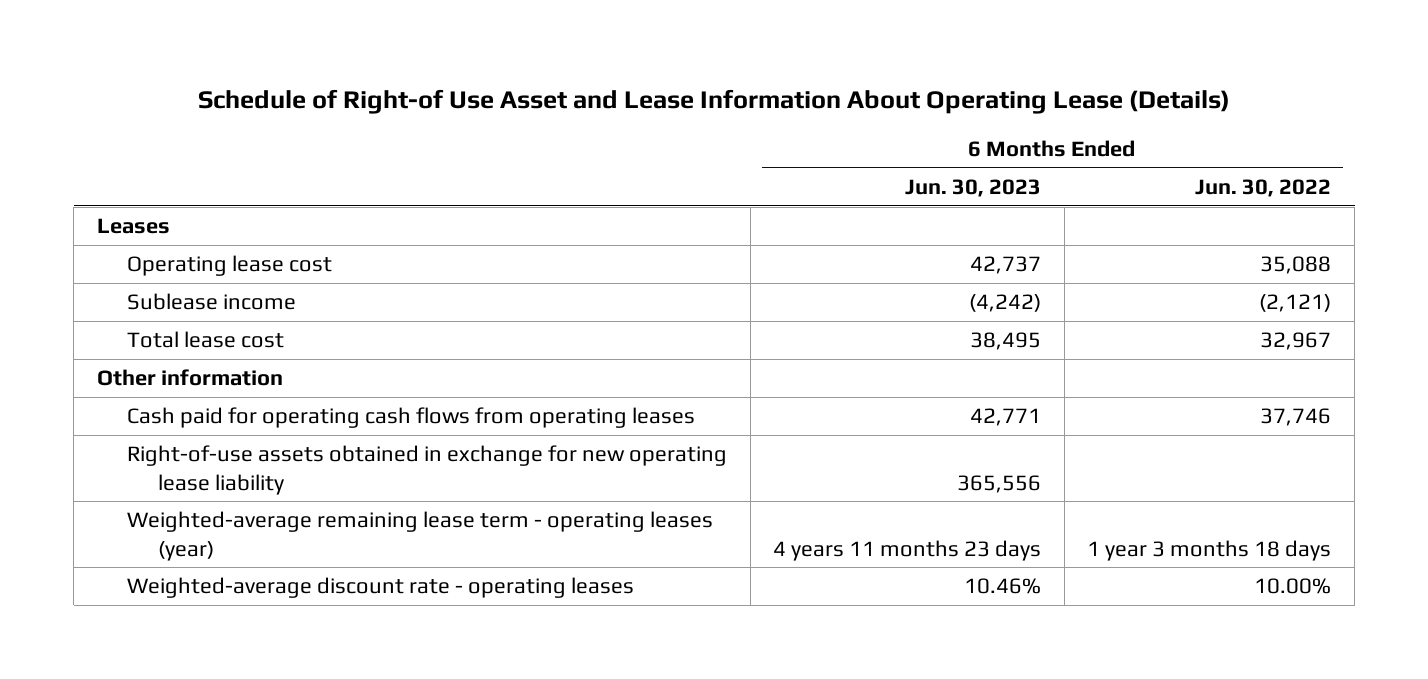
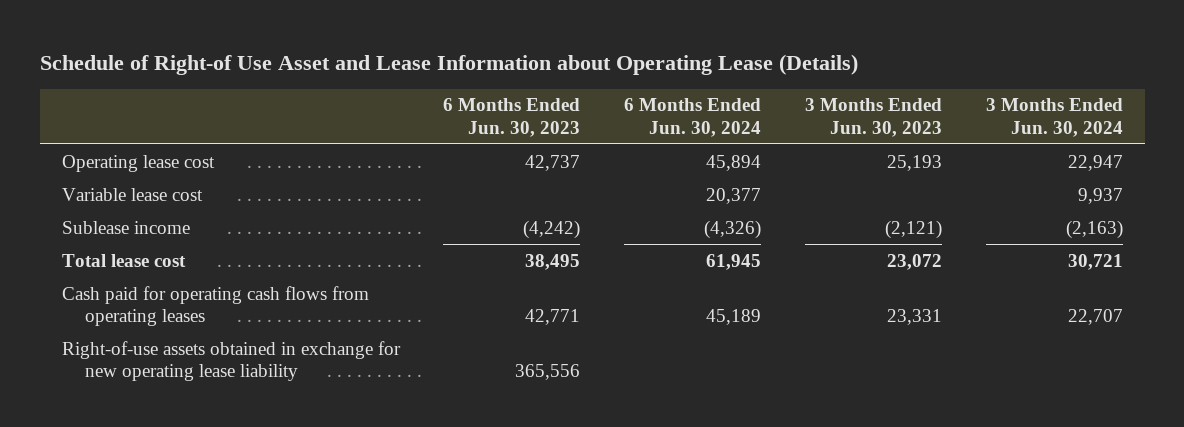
[198,89,1231,115] Schedule of Right-of Use Asset and Lease Information About Operating Lease (Details) -> [39,53,858,75] Schedule of Right-of Use Asset and Lease Information about Operating Lease (Details)
[1195,179,1332,198] Jun. 30, 2022 -> none
none -> [624,98,762,137] 6 Months Ended Jun. 30, 2024
none -> [804,98,942,137] 3 Months Ended Jun. 30, 2023
none -> [985,98,1123,137] 3 Months Ended Jun. 30, 2024
[96,218,170,235] Leases -> none
none -> [61,187,203,201] Variable lease cost
[96,369,283,387] Other information -> none
[127,511,714,561] Weighted-average remaining lease term - operating leases (year) -> none
[127,577,635,599] Weighted-average discount rate - operating leases -> none

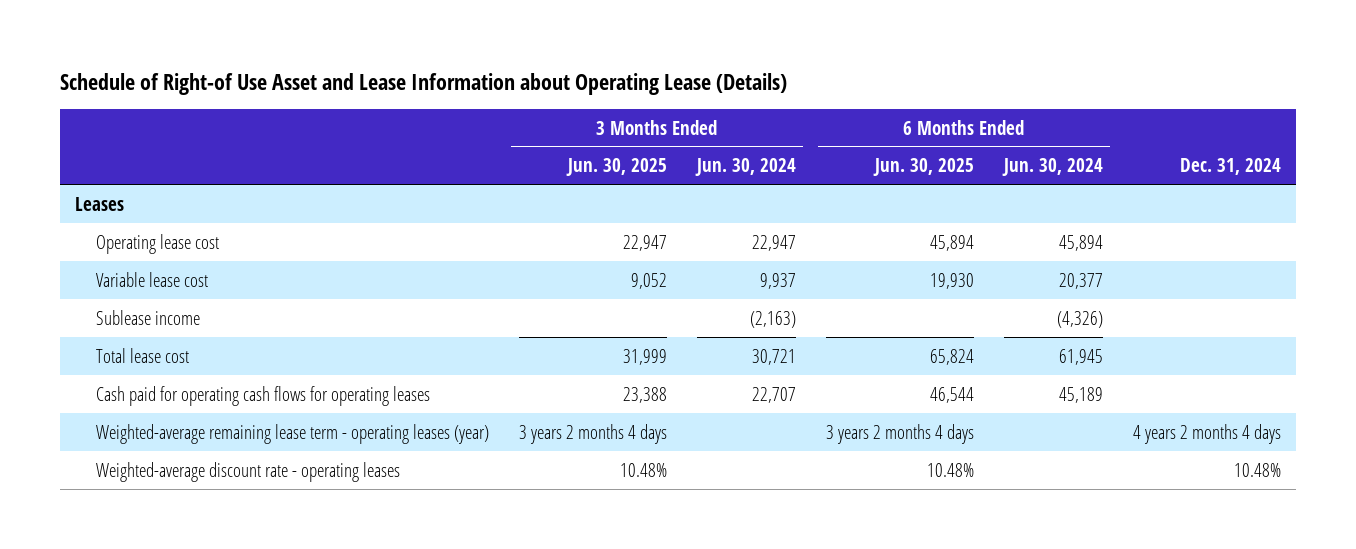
[443,98,581,137] 6 Months Ended Jun. 30, 2023 -> none
[804,98,942,137] 3 Months Ended Jun. 30, 2023 -> none
none -> [565,158,667,177] Jun. 30, 2025
none -> [872,158,974,177] Jun. 30, 2025
none -> [1180,158,1282,176] Dec. 31, 2024
none -> [75,196,125,211] Leases
[61,340,401,381] Right-of-use assets obtained in exchange for new operating lease liability -> none
[61,285,369,326] Cash paid for operating cash flows from operating leases -> [95,385,430,406] Cash paid for operating cash flows for operating leases
none -> [95,423,489,444] Weighted-average remaining lease term - operating leases (year)
none -> [95,461,400,482] Weighted-average discount rate - operating leases

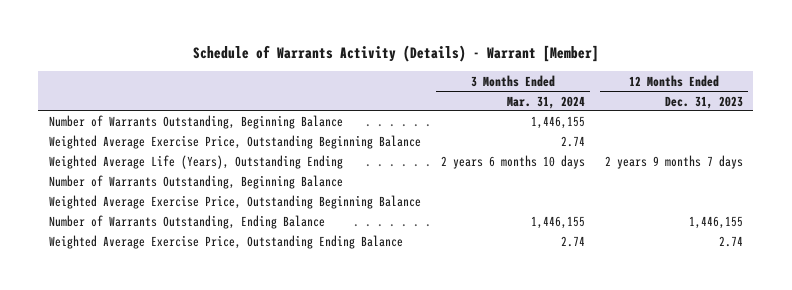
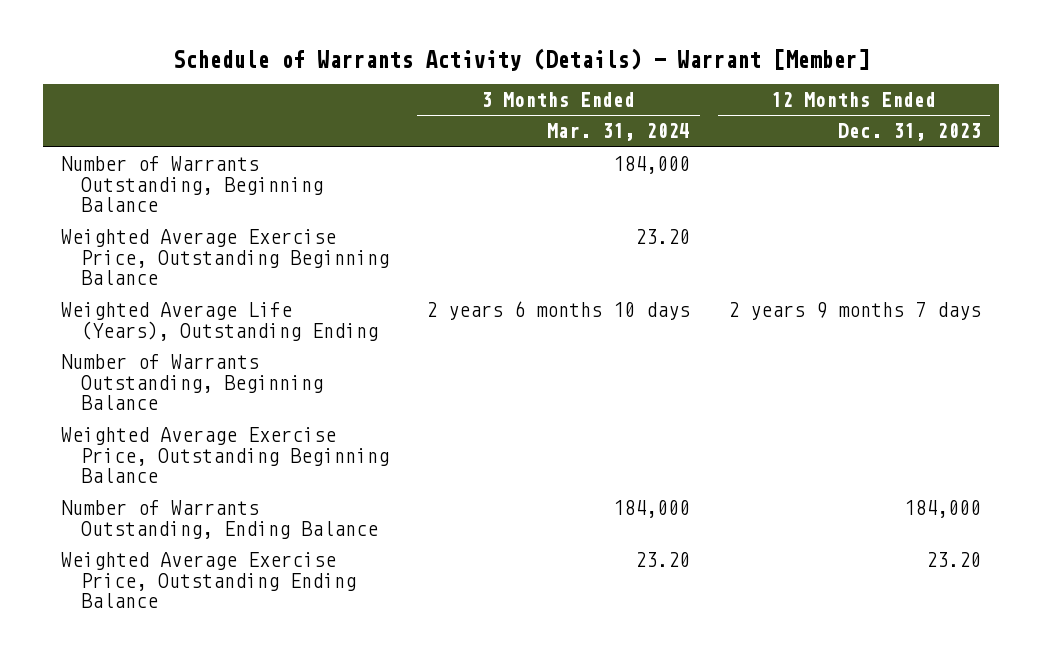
[530,116,585,130] 1,446,155 -> [613,156,691,175] 184,000
[560,136,585,148] 2.74 -> [635,229,691,245] 23.20
[530,216,585,230] 1,446,155 -> [613,500,691,519] 184,000
[689,216,744,230] 1,446,155 -> [903,500,981,519] 184,000
[560,236,585,248] 2.74 -> [635,552,691,568] 23.20
[719,236,744,248] 2.74 -> [925,552,981,568] 23.20

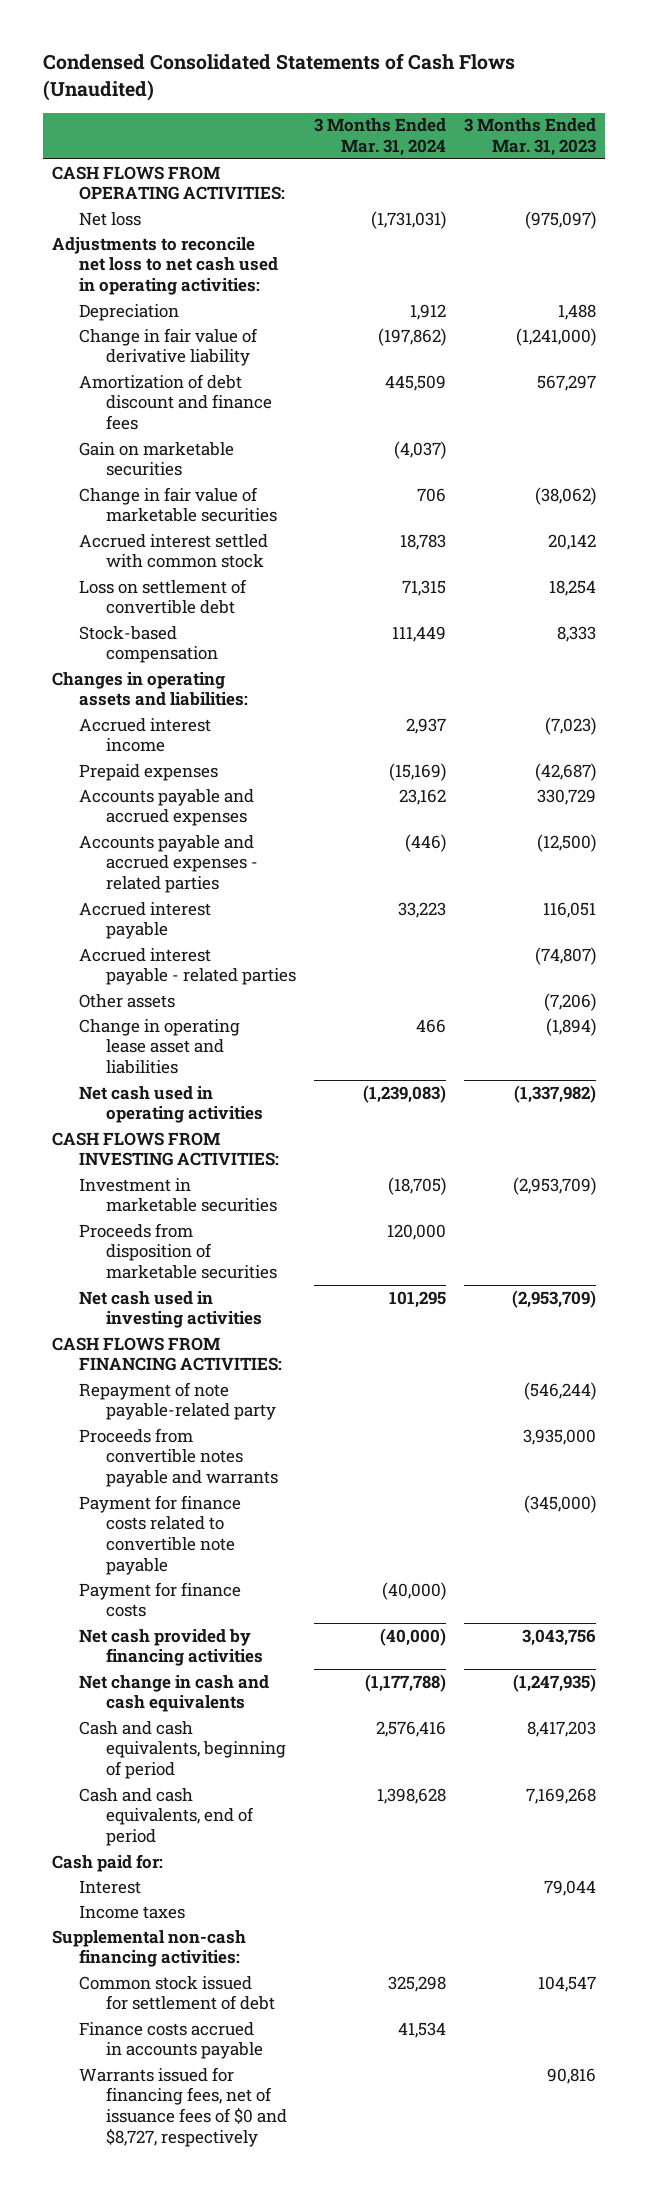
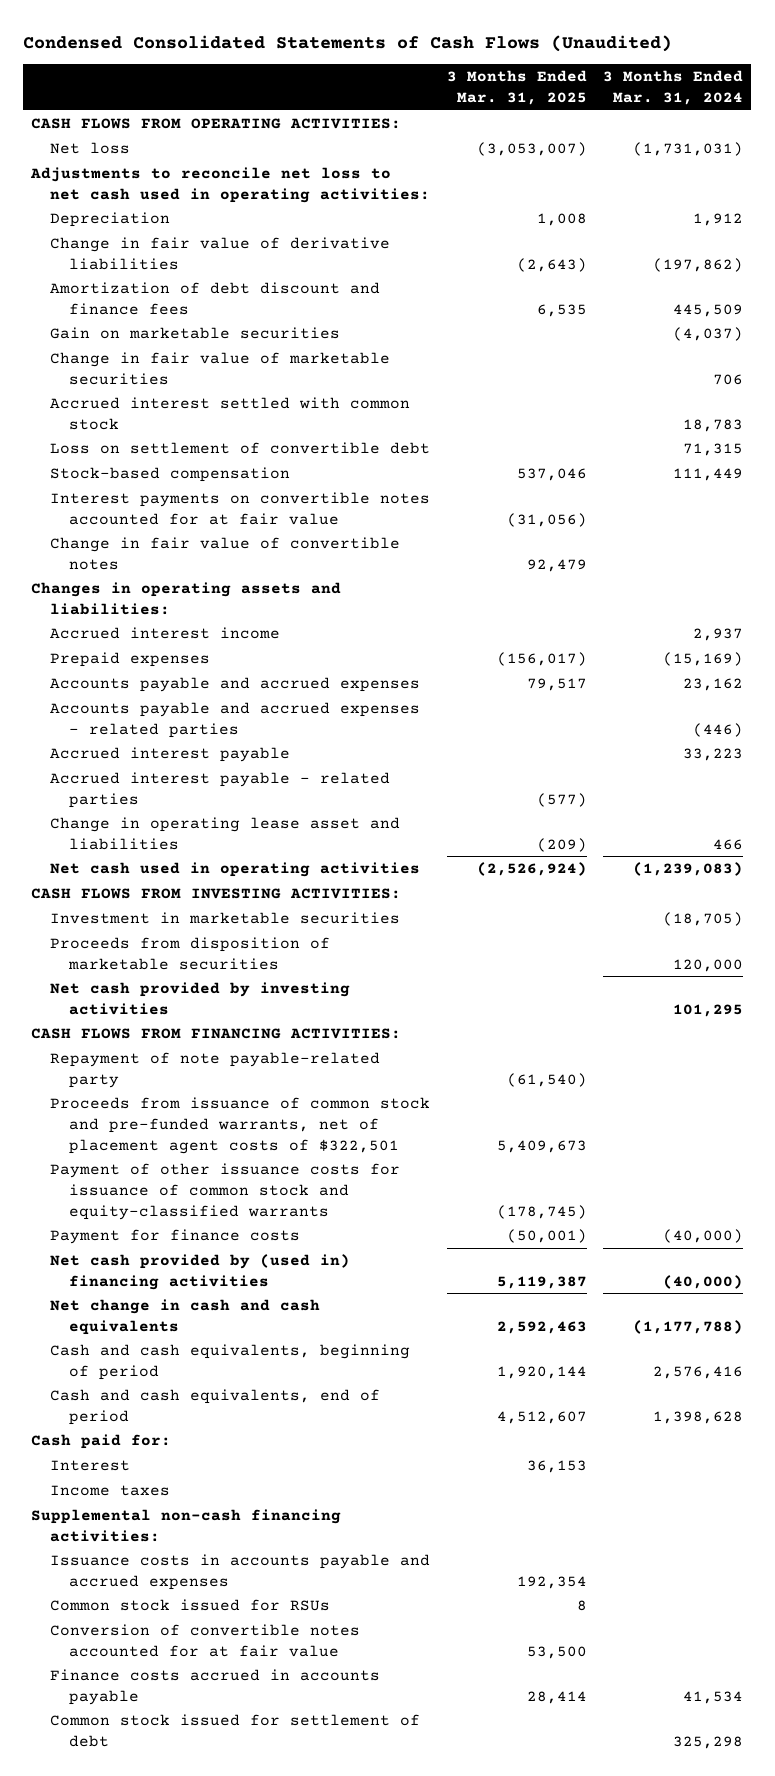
[464,118,597,157] 3 Months Ended Mar. 31, 2023 -> none
none -> [446,70,587,105] 3 Months Ended Mar. 31, 2025
[78,327,258,367] Change in fair value of derivative liability -> [50,236,391,270] Change in fair value of derivative liabilities
none -> [50,491,431,525] Interest payments on convertible notes accounted for at fair value
none -> [50,536,401,570] Change in fair value of convertible notes
[78,993,175,1008] Other assets -> none
[78,1290,262,1329] Net cash used in investing activities -> [50,981,351,1015] Net cash provided by investing activities
[78,1427,278,1488] Proceeds from convertible notes payable and warrants -> none
[78,1494,241,1575] Payment for finance costs related to convertible note payable -> none
none -> [50,1096,431,1154] Proceeds from issuance of common stock and pre-funded warrants, net of placement agent costs of $322,501
none -> [50,1162,401,1220] Payment of other issuance costs for issuance of common stock and equity-classified warrants
[78,1628,263,1667] Net cash provided by financing activities -> [50,1253,351,1290] Net cash provided by (used in) financing activities
none -> [50,1553,431,1590] Issuance costs in accounts payable and accrued expenses
none -> [50,1598,331,1611] Common stock issued for RSUs
none -> [50,1623,361,1657] Conversion of convertible notes accounted for at fair value
[78,2066,287,2147] Warrants issued for financing fees, net of issuance fees of $0 and $8,727, respectively -> none
[78,1975,275,2011] Common stock issued for settlement of debt -> [50,1713,421,1747] Common stock issued for settlement of debt

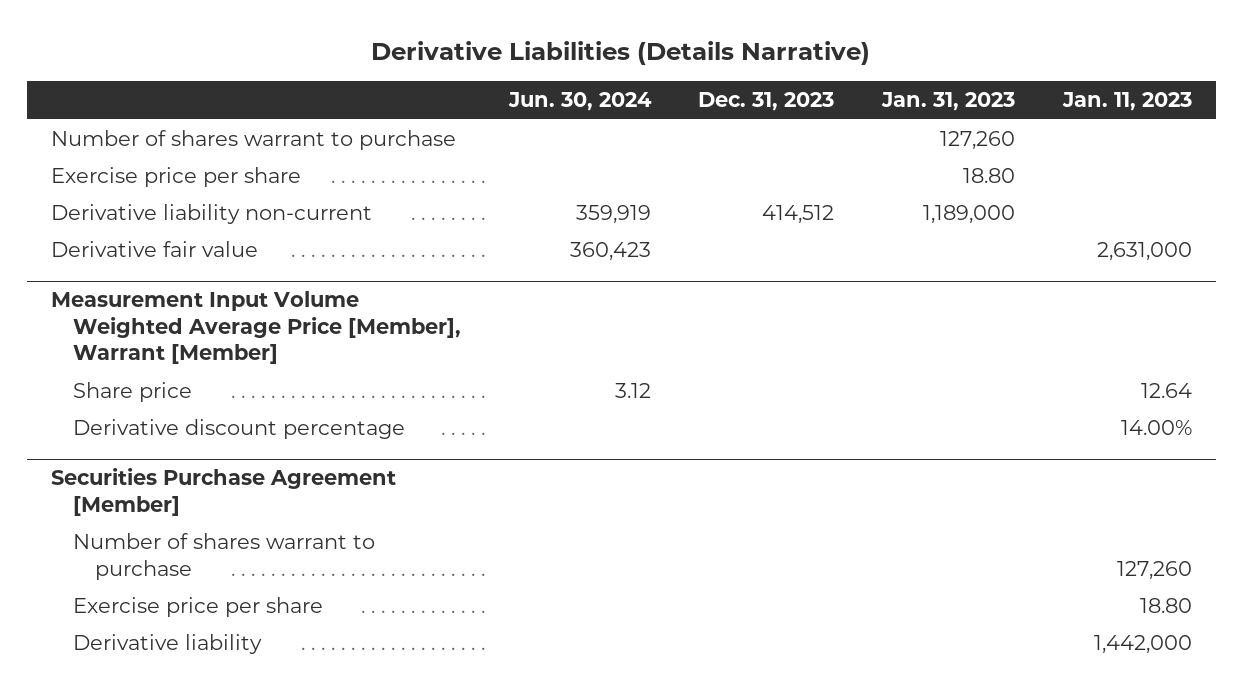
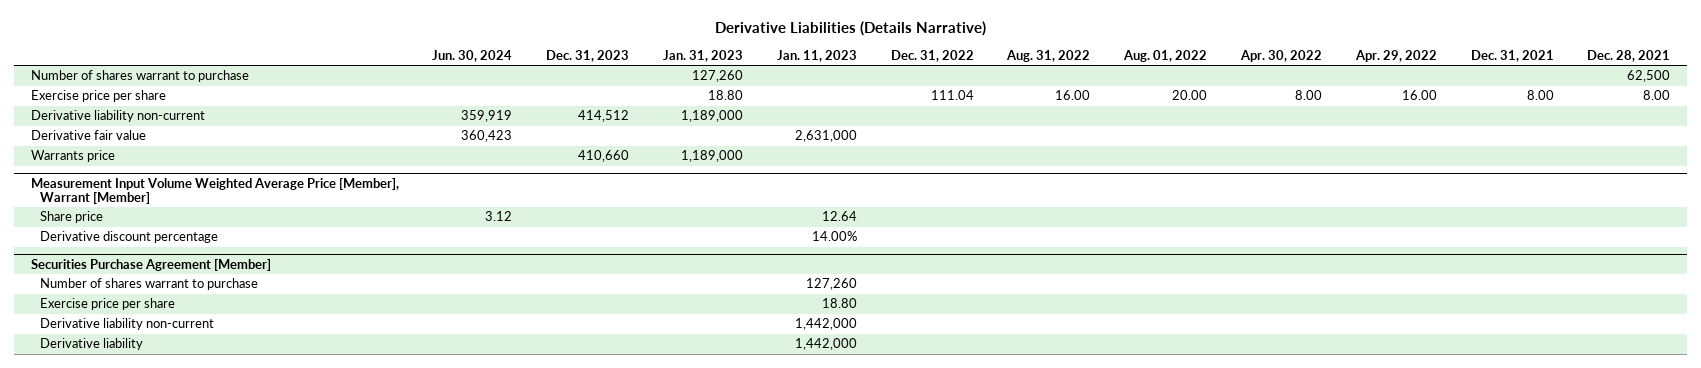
none -> [890,50,974,63] Dec. 31, 2022
none -> [1006,50,1091,63] Aug. 31, 2022
none -> [1123,50,1208,63] Aug. 01, 2022
none -> [1240,50,1323,63] Apr. 30, 2022
none -> [1354,50,1437,63] Apr. 29, 2022
none -> [1470,50,1554,63] Dec. 31, 2021
none -> [1587,50,1671,63] Dec. 28, 2021
none -> [30,150,115,163] Warrants price
none -> [40,318,215,331] Derivative liability non-current

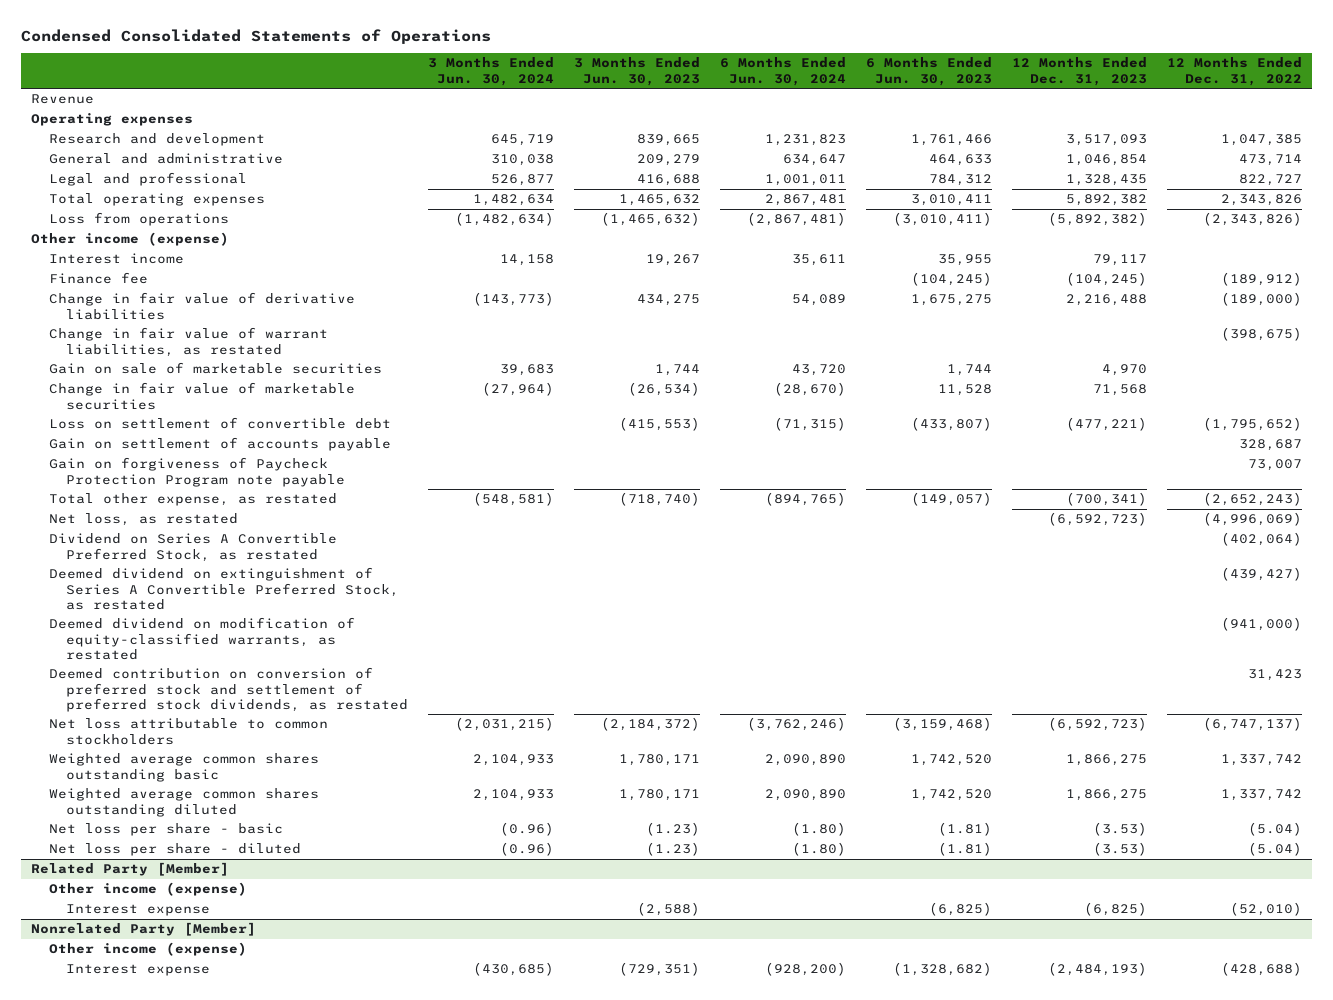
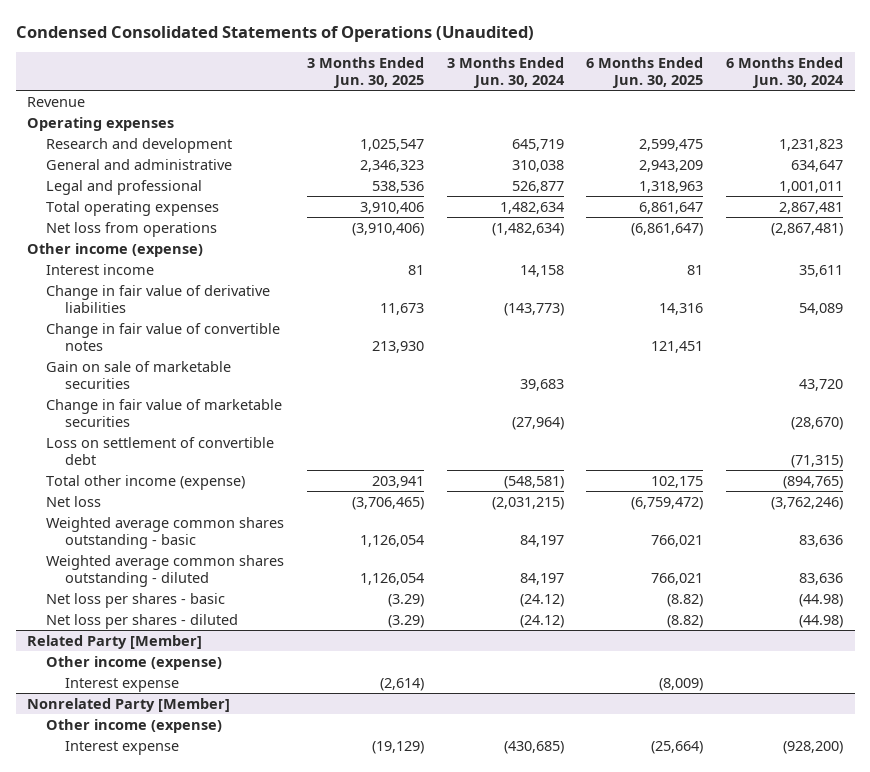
[21,28,492,44] Condensed Consolidated Statements of Operations -> [15,25,534,42] Condensed Consolidated Statements of Operations (Unaudited)
[574,57,701,86] 3 Months Ended Jun. 30, 2023 -> none
[865,57,992,86] 6 Months Ended Jun. 30, 2023 -> none
[1011,57,1147,86] 12 Months Ended Dec. 31, 2023 -> none
[1166,57,1302,86] 12 Months Ended Dec. 31, 2022 -> none
none -> [306,56,424,89] 3 Months Ended Jun. 30, 2025
none -> [586,56,704,89] 6 Months Ended Jun. 30, 2025
[48,212,229,227] Loss from operations -> [45,221,217,237] Net loss from operations
[48,272,148,285] Finance fee -> none
[48,327,328,357] Change in fair value of warrant liabilities, as restated -> none
none -> [45,322,280,351] Change in fair value of convertible notes
[48,437,391,452] Gain on settlement of accounts payable -> none
[48,457,346,487] Gain on forgiveness of Paycheck Protection Program note payable -> none
[48,513,238,527] Net loss, as restated -> none
[48,533,337,562] Dividend on Series A Convertible Preferred Stock, as restated -> none
[48,567,400,610] Deemed dividend on extinguishment of Series A Convertible Preferred Stock, as restated -> none
[48,617,355,660] Deemed dividend on modification of equity-classified warrants, as restated -> none
[48,667,409,712] Deemed contribution on conversion of preferred stock and settlement of preferred stock dividends, as restated -> none
[48,493,337,507] Total other expense, as restated -> [45,474,245,490] Total other income (expense)
[48,718,328,745] Net loss attributable to common stockholders -> [45,495,101,507] Net loss
[48,753,319,782] Weighted average common shares outstanding basic -> [45,516,284,549] Weighted average common shares outstanding - basic
[473,754,555,767] 2,104,933 -> [519,534,564,547] 84,197
[764,754,846,767] 2,090,890 -> [799,534,844,547] 83,636
[48,788,319,817] Weighted average common shares outstanding diluted -> [45,554,284,587] Weighted average common shares outstanding - diluted
[473,789,555,802] 2,104,933 -> [519,572,564,585] 84,197
[764,789,846,802] 2,090,890 -> [799,572,844,585] 83,636
[48,823,283,837] Net loss per share - basic -> [45,592,225,608] Net loss per shares - basic
[500,822,555,837] (0.96) -> [519,593,564,607] (24.12)
[791,822,846,837] (1.80) -> [799,593,844,607] (44.98)
[48,843,301,857] Net loss per share - diluted -> [45,613,238,629] Net loss per shares - diluted
[500,842,555,857] (0.96) -> [519,614,564,628] (24.12)
[791,842,846,857] (1.80) -> [799,614,844,628] (44.98)

